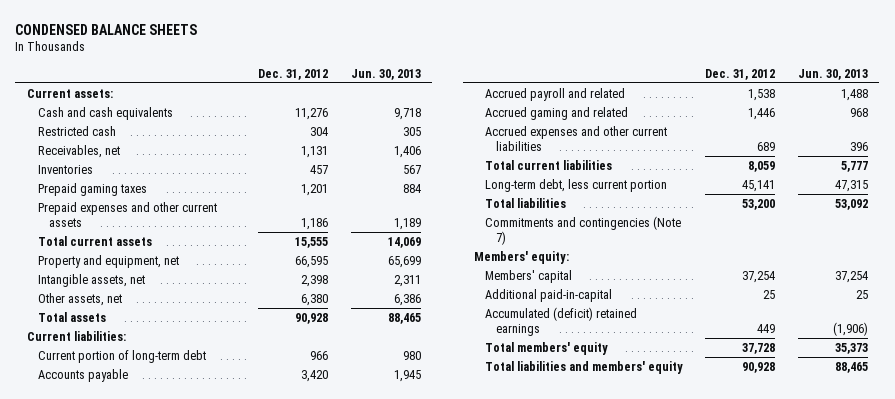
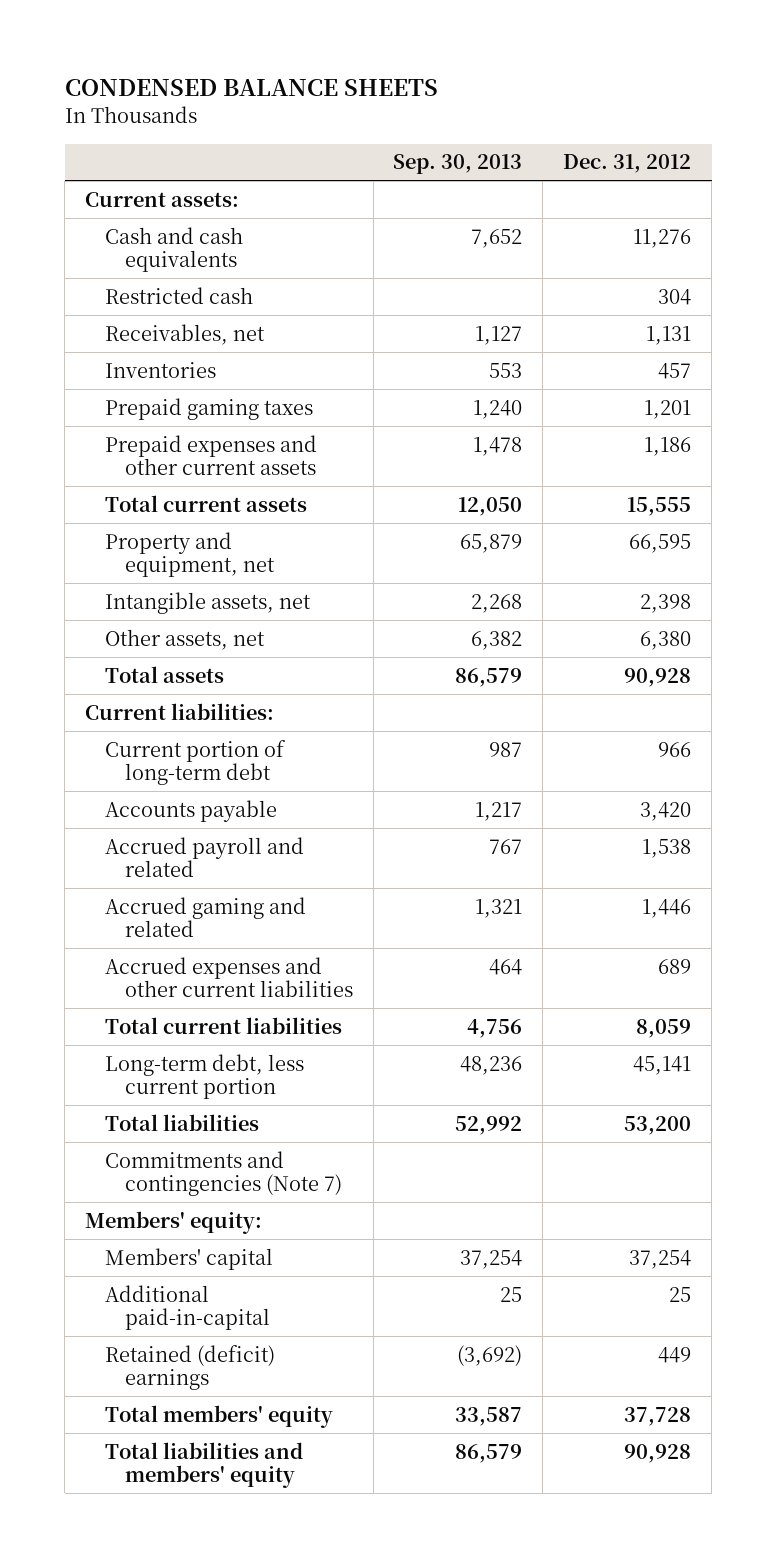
[350,68,421,80] Jun. 30, 2013 -> none
none -> [393,154,523,175] Sep. 30, 2013
[484,306,637,337] Accumulated (deficit) retained earnings -> [104,1344,275,1391] Retained (deficit) earnings

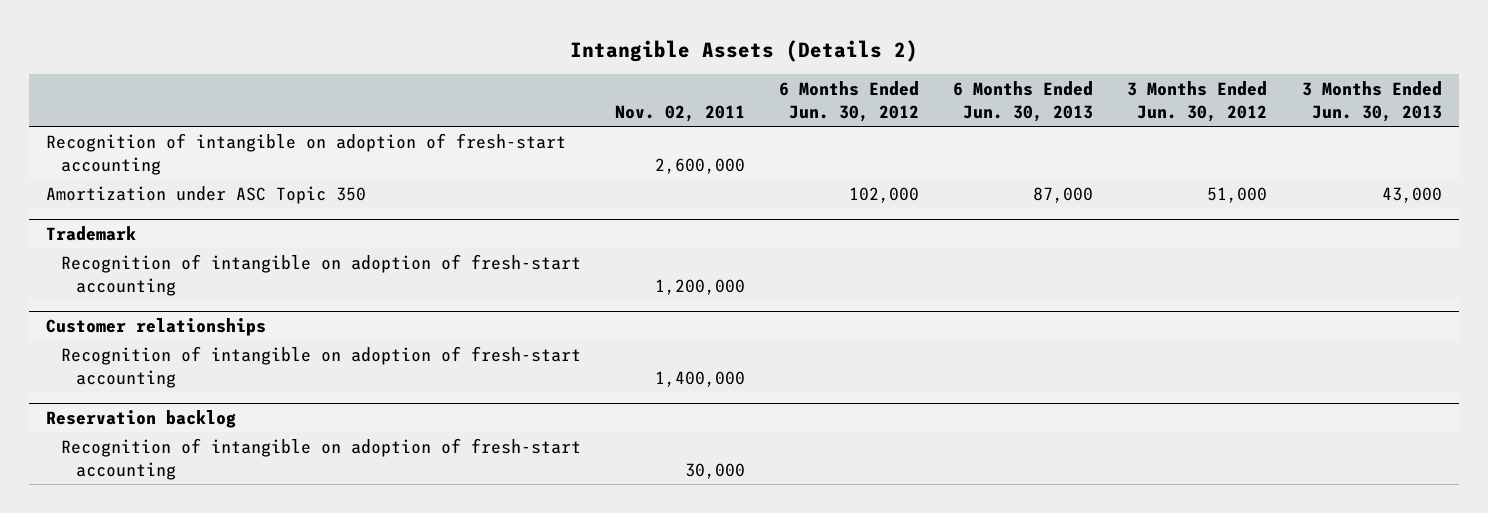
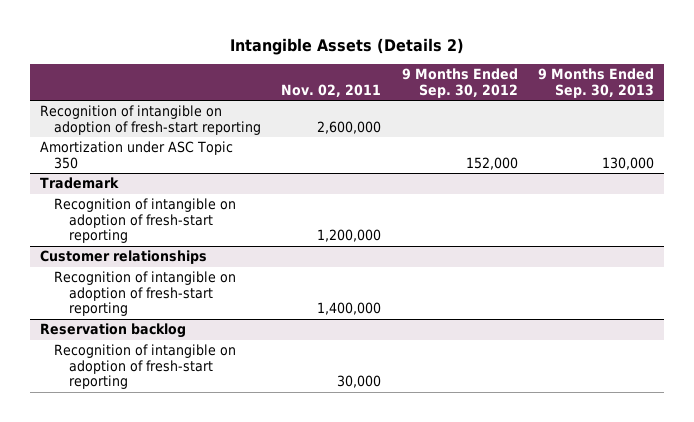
[779,80,920,122] 6 Months Ended Jun. 30, 2012 -> none
[953,80,1094,122] 6 Months Ended Jun. 30, 2013 -> none
[1127,80,1268,122] 3 Months Ended Jun. 30, 2012 -> none
[1301,80,1442,122] 3 Months Ended Jun. 30, 2013 -> none
none -> [401,68,518,98] 9 Months Ended Sep. 30, 2012
none -> [537,68,654,98] 9 Months Ended Sep. 30, 2013
[46,132,567,175] Recognition of intangible on adoption of fresh-start accounting -> [40,105,262,135] Recognition of intangible on adoption of fresh-start reporting
[61,253,582,296] Recognition of intangible on adoption of fresh-start accounting -> [54,198,237,244] Recognition of intangible on adoption of fresh-start reporting
[61,345,582,388] Recognition of intangible on adoption of fresh-start accounting -> [54,271,237,317] Recognition of intangible on adoption of fresh-start reporting
[61,437,582,480] Recognition of intangible on adoption of fresh-start accounting -> [54,344,237,390] Recognition of intangible on adoption of fresh-start reporting

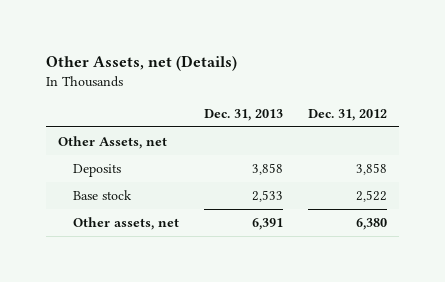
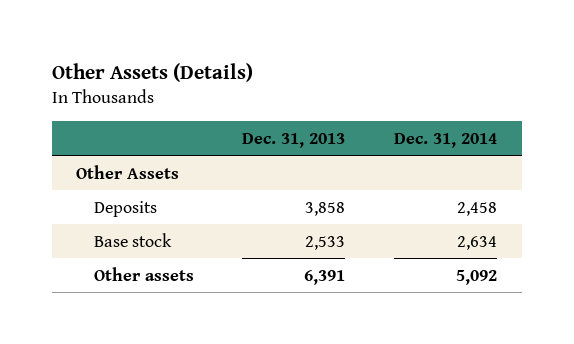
[45,55,237,72] Other Assets, net (Details) -> [51,63,253,83] Other Assets (Details)
[307,108,387,121] Dec. 31, 2012 -> none
none -> [394,132,498,148] Dec. 31, 2014
[58,136,168,150] Other Assets, net -> [76,164,180,179] Other Assets
[72,217,179,231] Other assets, net -> [93,266,194,281] Other assets

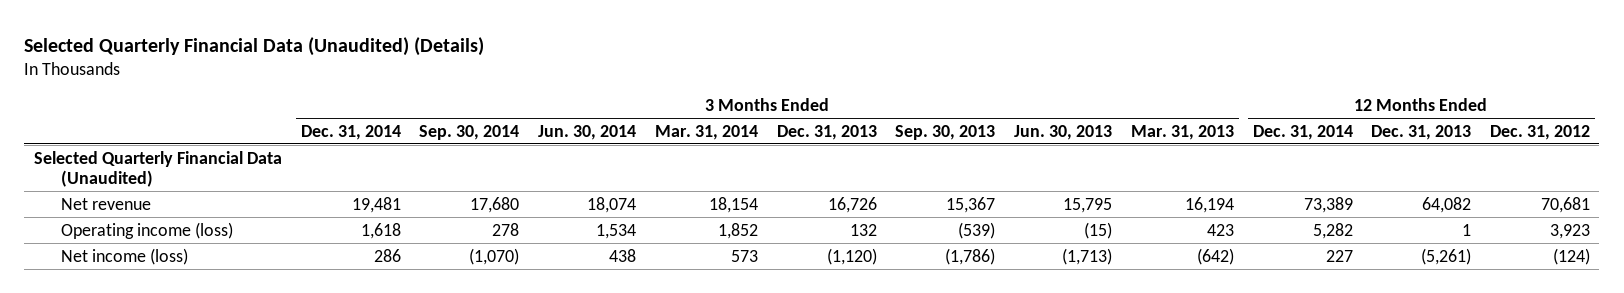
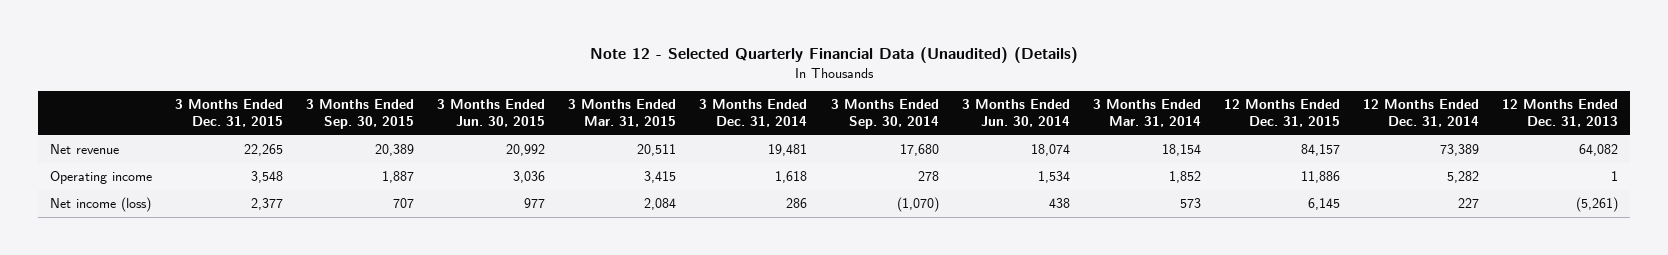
[24,36,485,56] Selected Quarterly Financial Data (Unaudited) (Details) -> [590,47,1079,64] Note 12 - Selected Quarterly Financial Data (Unaudited) (Details)
[776,124,877,140] Dec. 31, 2013 -> none
[895,124,996,140] Sep. 30, 2013 -> none
[1014,124,1113,140] Jun. 30, 2013 -> none
[1130,124,1234,140] Mar. 31, 2013 -> none
[1490,124,1591,140] Dec. 31, 2012 -> none
none -> [175,99,284,128] 3 Months Ended Dec. 31, 2015
none -> [306,99,415,130] 3 Months Ended Sep. 30, 2015
none -> [437,99,546,128] 3 Months Ended Jun. 30, 2015
none -> [568,99,677,128] 3 Months Ended Mar. 31, 2015
none -> [1223,99,1340,128] 12 Months Ended Dec. 31, 2015
[33,150,282,187] Selected Quarterly Financial Data (Unaudited) -> none
[61,221,234,239] Operating income (loss) -> [49,171,152,185] Operating income

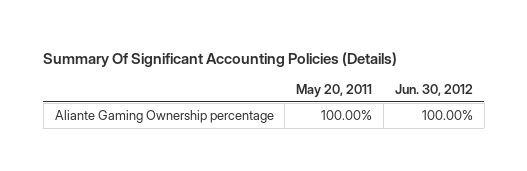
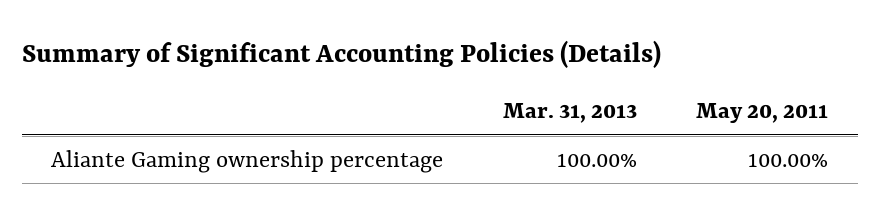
[43,51,398,67] Summary Of Significant Accounting Policies (Details) -> [21,39,661,68] Summary of Significant Accounting Policies (Details)
[394,84,473,97] Jun. 30, 2012 -> none
none -> [502,103,637,124] Mar. 31, 2013
[54,110,274,124] Aliante Gaming Ownership percentage -> [51,149,444,173] Aliante Gaming ownership percentage

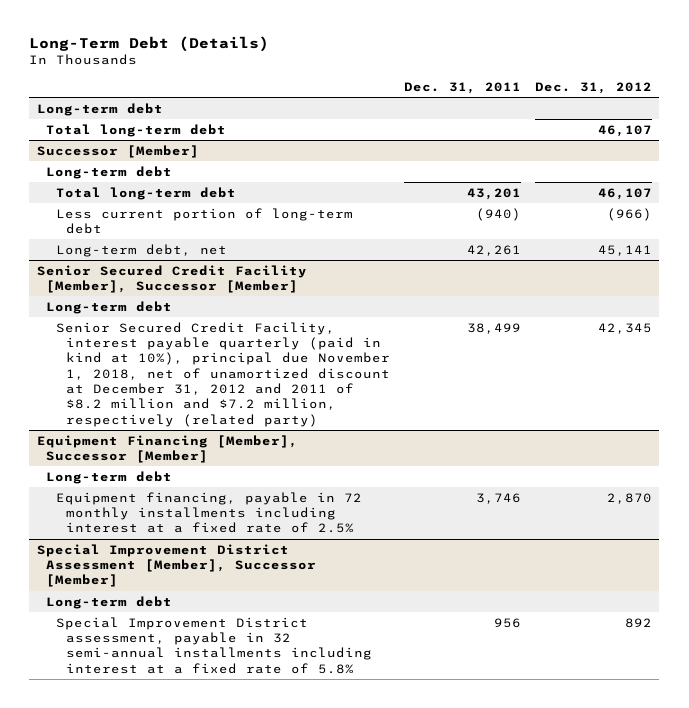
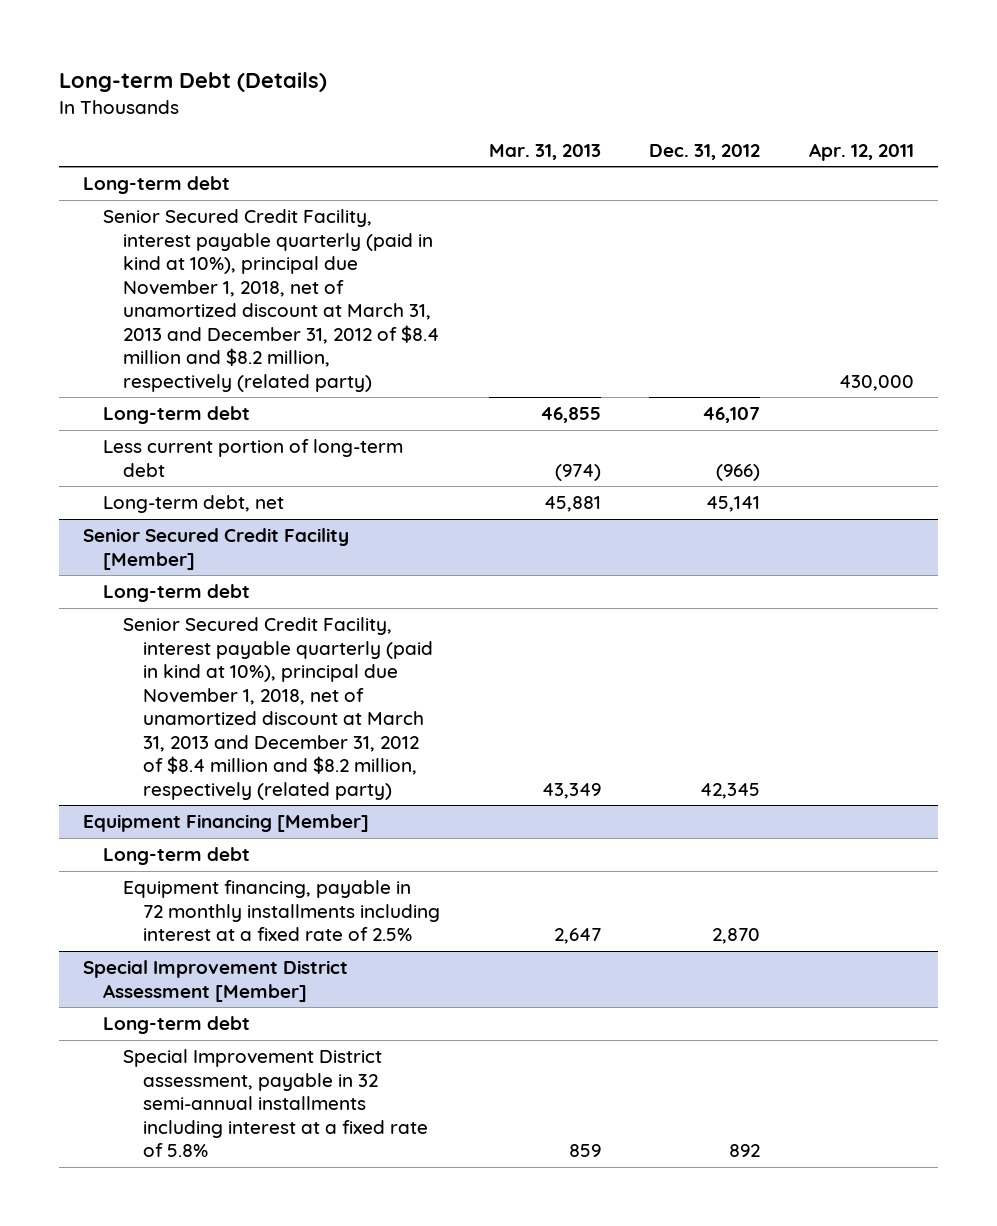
[29,36,270,53] Long-Term Debt (Details) -> [58,72,327,93] Long-term Debt (Details)
[403,82,521,95] Dec. 31, 2011 -> none
none -> [488,143,601,160] Mar. 31, 2013
none -> [809,142,915,161] Apr. 12, 2011
[36,144,199,158] Successor [Member] -> none
[46,165,173,179] Long-term debt -> none
[55,186,236,200] Total long-term debt -> none
none -> [103,209,440,392] Senior Secured Credit Facility, interest payable quarterly (paid in kind at 10%), principal due November 1, 2018, net of unamortized discount at March 31, 2013 and December 31, 2012 of $8.4 million and $8.2 million, respectively (related party)
[46,123,227,137] Total long-term debt -> [103,406,251,425] Long-term debt
[36,264,307,294] Senior Secured Credit Facility [Member], Successor [Member] -> [83,528,350,570] Senior Secured Credit Facility [Member]
[55,321,390,427] Senior Secured Credit Facility, interest payable quarterly (paid in kind at 10%), principal due November 1, 2018, net of unamortized discount at December 31, 2012 and 2011 of $8.2 million and $7.2 million, respectively (related party) -> [123,617,434,800] Senior Secured Credit Facility, interest payable quarterly (paid in kind at 10%), principal due November 1, 2018, net of unamortized discount at March 31, 2013 and December 31, 2012 of $8.4 million and $8.2 million, respectively (related party)
[36,434,298,464] Equipment Financing [Member], Successor [Member] -> [83,814,370,833] Equipment Financing [Member]
[36,543,317,588] Special Improvement District Assessment [Member], Successor [Member] -> [83,960,349,1002] Special Improvement District Assessment [Member]

